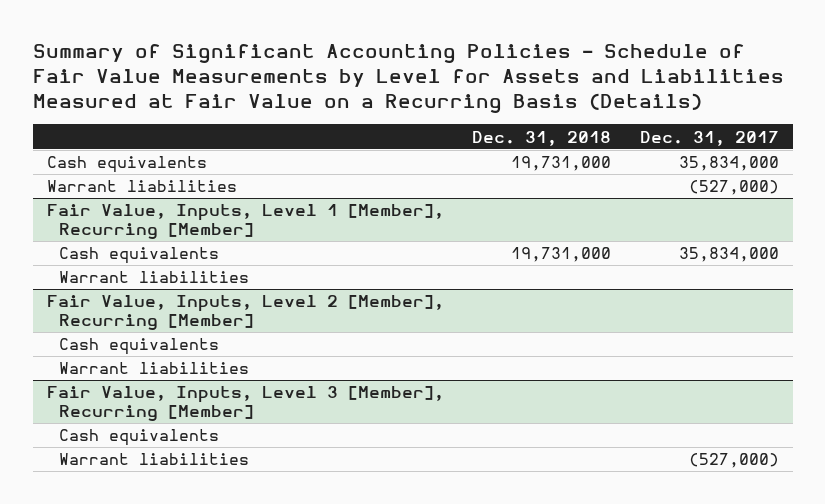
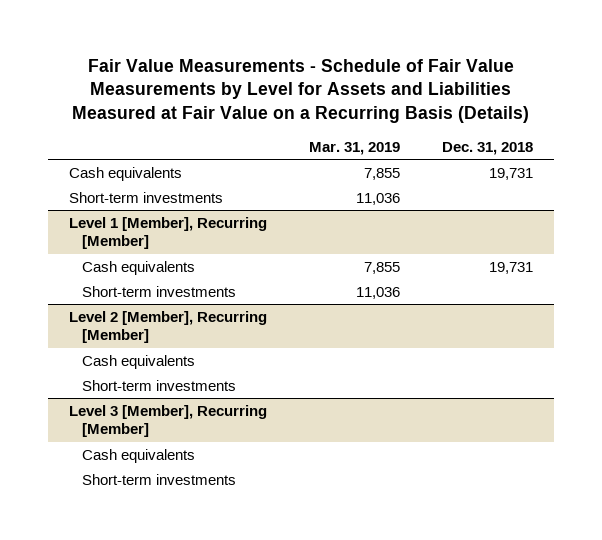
[32,43,784,114] Summary of Significant Accounting Policies - Schedule of Fair Value Measurements by Level for Assets and Liabilities Measured at Fair Value on a Recurring Basis (Details) -> [71,58,529,123] Fair Value Measurements - Schedule of Fair Value Measurements by Level for Assets and Liabilities Measured at Fair Value on a Recurring Basis (Details)
[639,130,779,146] Dec. 31, 2017 -> none
none -> [308,141,400,155] Mar. 31, 2019
[46,180,237,193] Warrant liabilities -> none
[58,271,249,284] Warrant liabilities -> none
[511,156,612,172] 19,731,000 -> [488,167,533,180] 19,731
none -> [68,191,223,203] Short-term investments
[46,204,444,240] Fair Value, Inputs, Level 1 [Member], Recurring [Member] -> [68,216,267,250] Level 1 [Member], Recurring [Member]
[511,247,612,263] 19,731,000 -> [488,261,533,274] 19,731
none -> [81,285,236,297] Short-term investments
[46,295,444,331] Fair Value, Inputs, Level 2 [Member], Recurring [Member] -> [68,310,267,344] Level 2 [Member], Recurring [Member]
[58,362,249,375] Warrant liabilities -> none
none -> [81,379,236,391] Short-term investments
[46,386,444,422] Fair Value, Inputs, Level 3 [Member], Recurring [Member] -> [68,404,267,438] Level 3 [Member], Recurring [Member]
[58,453,249,466] Warrant liabilities -> none
none -> [81,473,236,485] Short-term investments

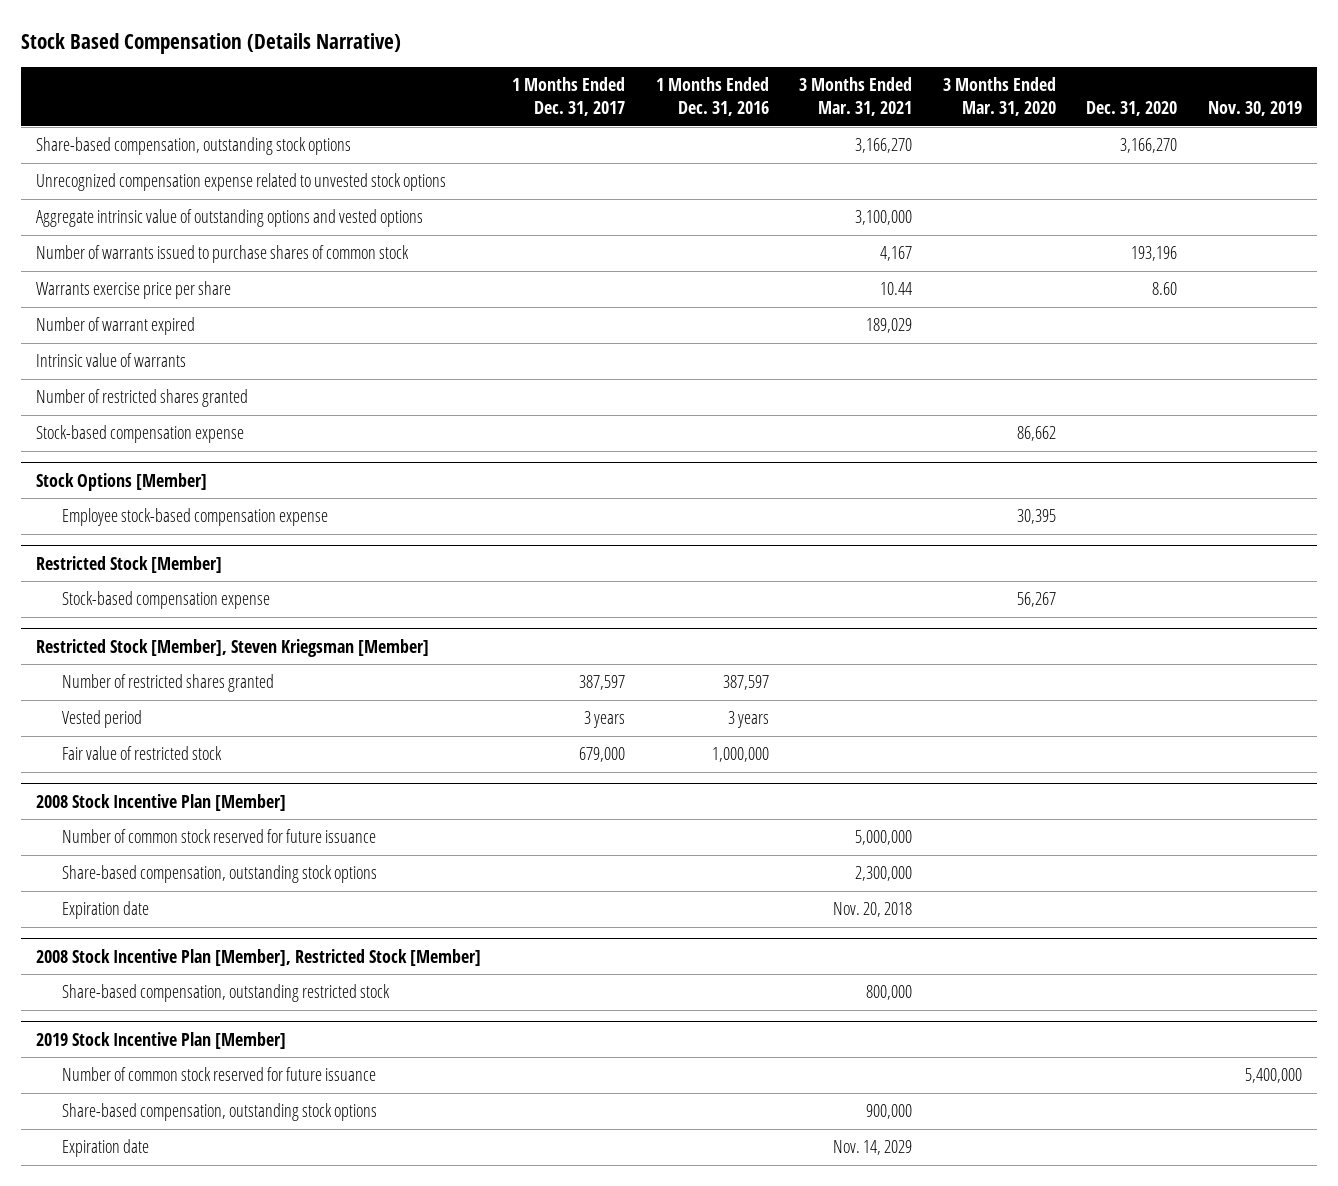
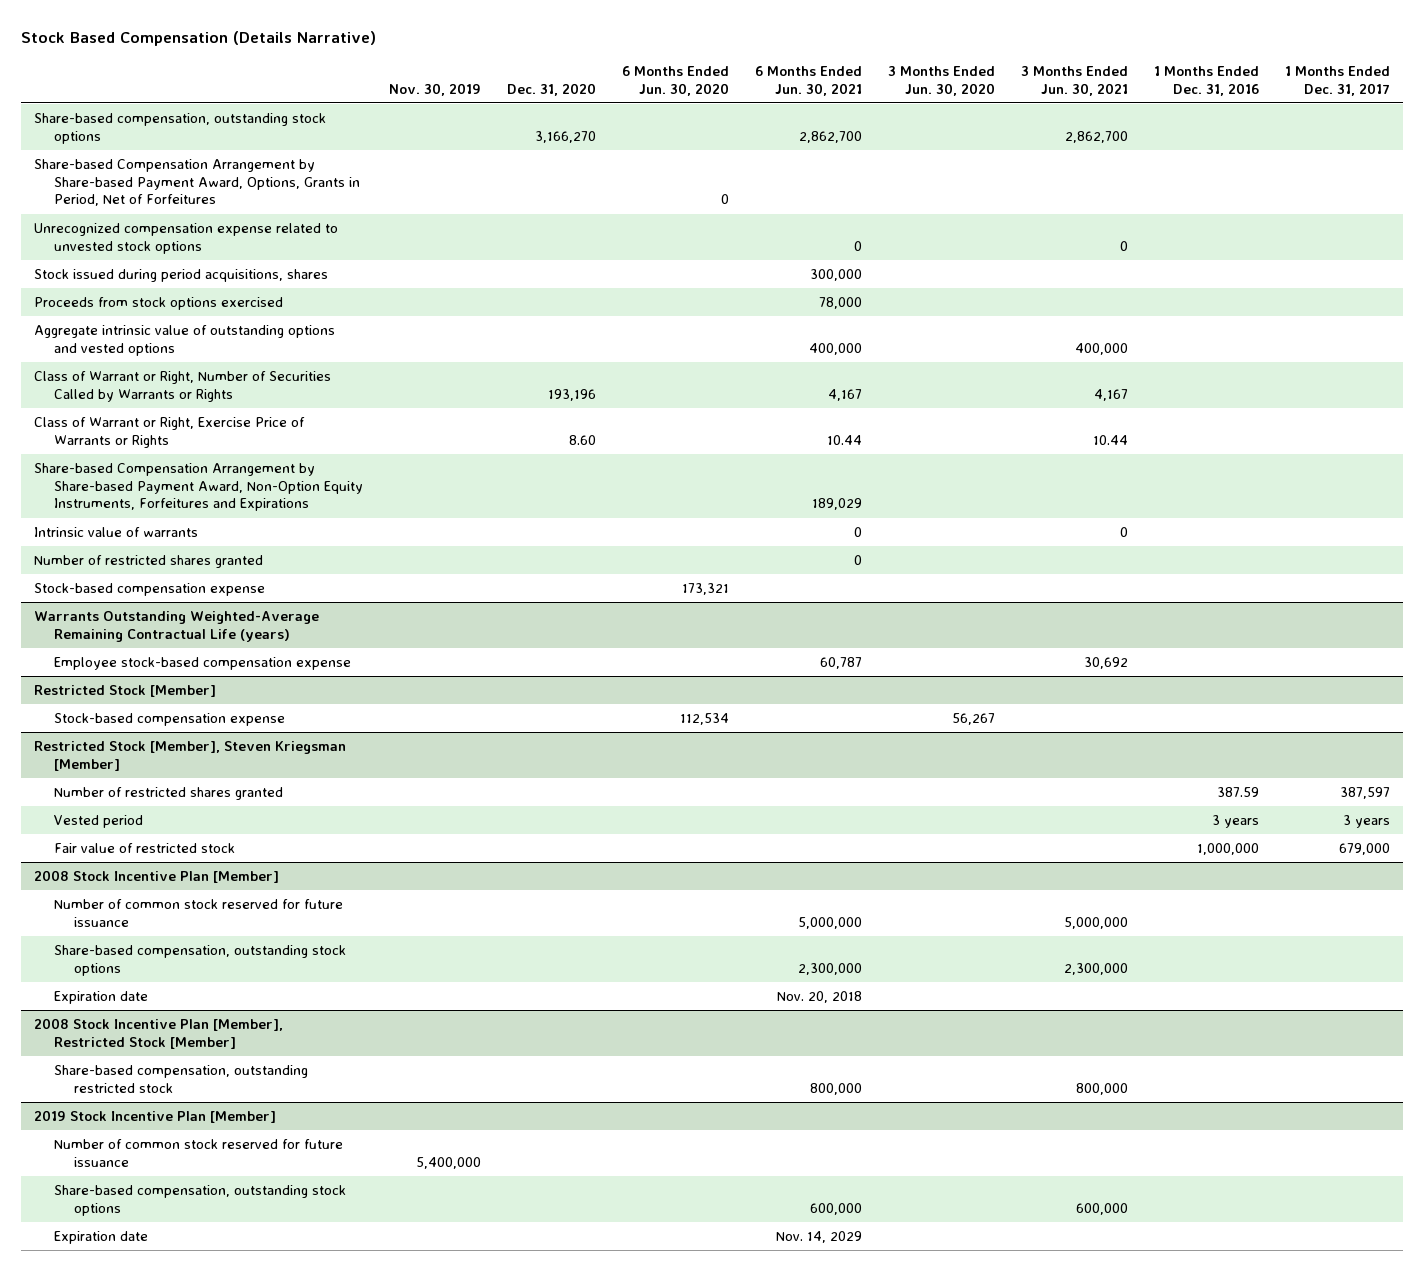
[799,77,913,117] 3 Months Ended Mar. 31, 2021 -> none
[942,77,1056,117] 3 Months Ended Mar. 31, 2020 -> none
none -> [621,65,729,96] 6 Months Ended Jun. 30, 2020
none -> [754,65,862,96] 6 Months Ended Jun. 30, 2021
none -> [887,65,995,96] 3 Months Ended Jun. 30, 2020
none -> [1020,65,1128,96] 3 Months Ended Jun. 30, 2021
none -> [33,158,360,207] Share-based Compensation Arrangement by Share-based Payment Award, Options, Grants in Period, Net of Forfeitures
none -> [33,268,328,282] Stock issued during period acquisitions, shares
none -> [33,296,283,310] Proceeds from stock options exercised
[36,245,410,264] Number of warrants issued to purchase shares of common stock -> [33,370,331,402] Class of Warrant or Right, Number of Securities Called by Warrants or Rights
[36,281,232,300] Warrants exercise price per share -> [33,416,305,448] Class of Warrant or Right, Exercise Price of Warrants or Rights
[36,317,196,336] Number of warrant expired -> [33,462,363,512] Share-based Compensation Arrangement by Share-based Payment Award, Non-Option Equity Instruments, Forfeitures and Expirations
[36,472,208,491] Stock Options [Member] -> [33,610,319,642] Warrants Outstanding Weighted-Average Remaining Contractual Life (years)
[722,675,769,691] 387,597 -> [1216,786,1259,797] 387.59

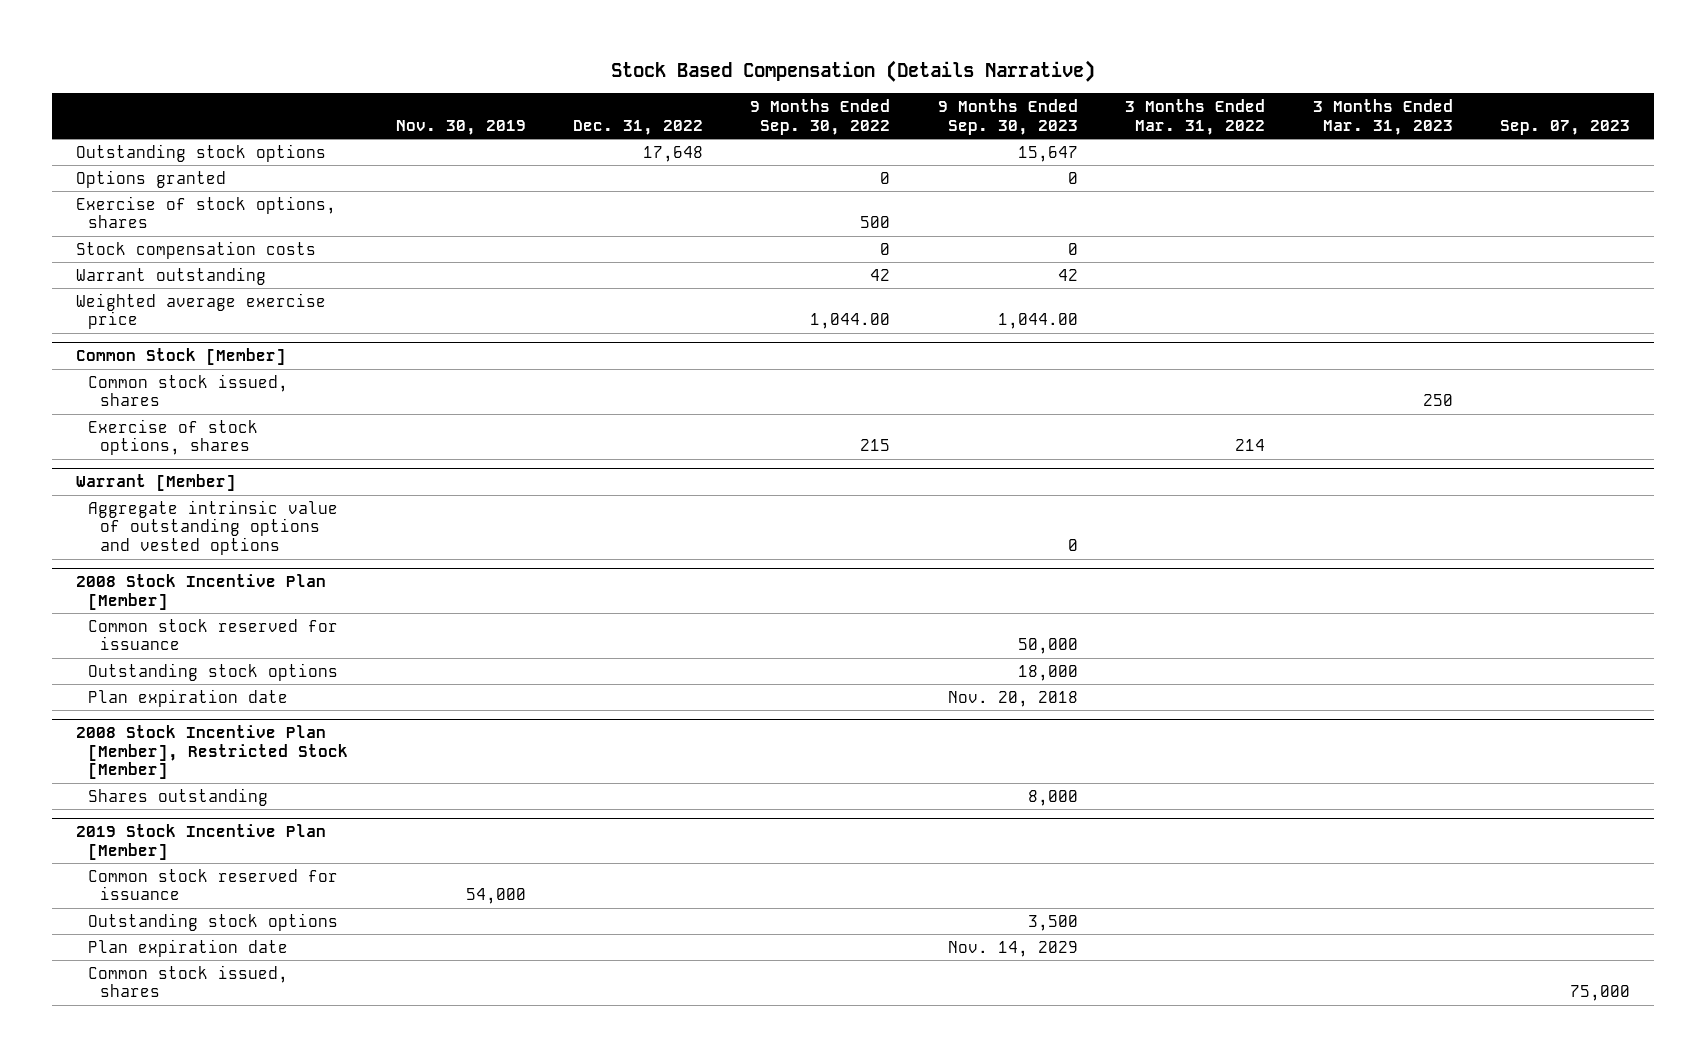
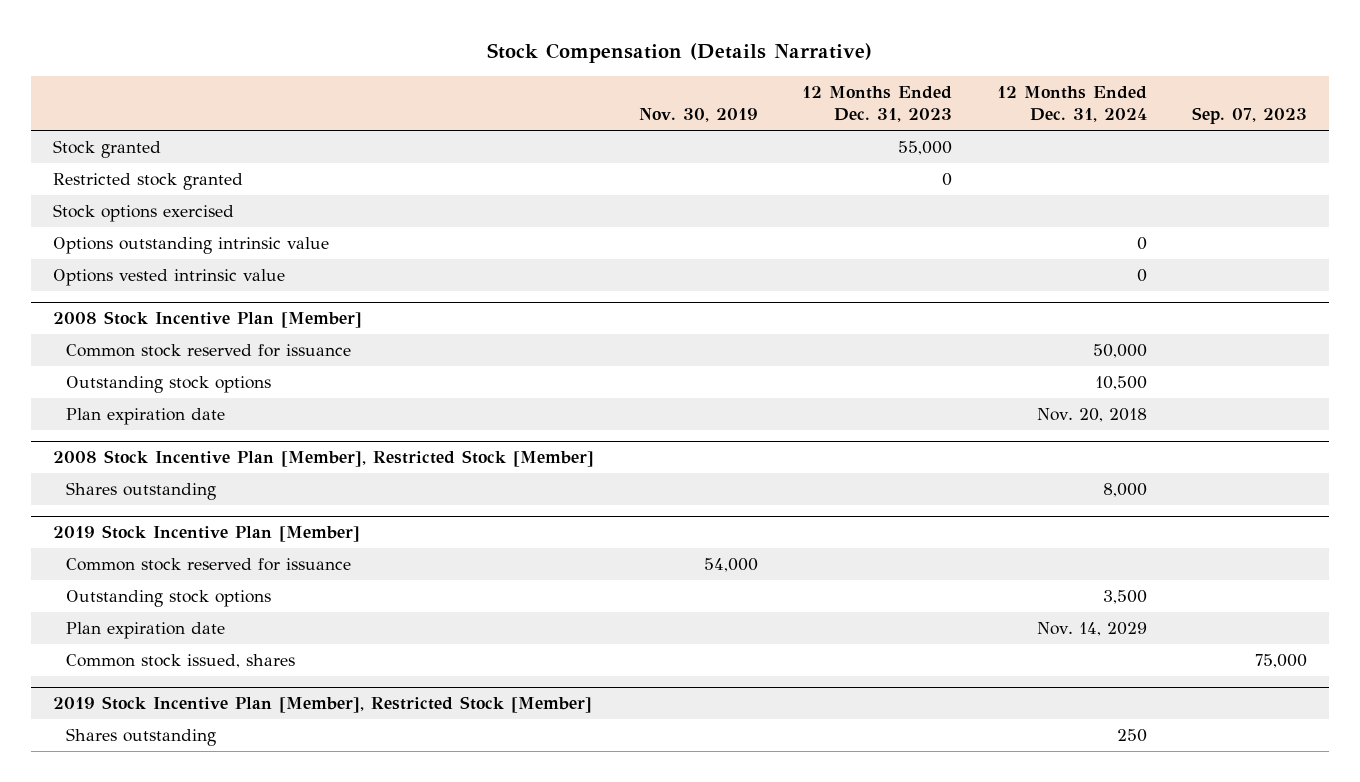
[610,60,1095,83] Stock Based Compensation (Details Narrative) -> [486,43,872,64] Stock Compensation (Details Narrative)
[573,119,704,135] Dec. 31, 2022 -> none
[750,98,891,135] 9 Months Ended Sep. 30, 2022 -> none
[937,98,1078,135] 9 Months Ended Sep. 30, 2023 -> none
[1125,98,1266,135] 3 Months Ended Mar. 31, 2022 -> none
[1312,98,1453,135] 3 Months Ended Mar. 31, 2023 -> none
none -> [802,85,953,123] 12 Months Ended Dec. 31, 2023
none -> [996,85,1147,123] 12 Months Ended Dec. 31, 2024
[76,143,327,162] Outstanding stock options -> none
[76,240,317,259] Stock compensation costs -> none
[76,266,267,285] Warrant outstanding -> none
[76,292,327,330] Weighted average exercise price -> none
[76,348,287,366] Common Stock [Member] -> none
[88,373,289,407] Common stock issued, shares -> none
[88,418,259,456] Exercise of stock options, shares -> none
[76,474,237,492] Warrant [Member] -> none
[88,499,339,555] Aggregate intrinsic value of outstanding options and vested options -> none
[76,169,227,188] Options granted -> [52,140,161,159] Stock granted
none -> [52,173,243,191] Restricted stock granted
[76,195,337,229] Exercise of stock options, shares -> [52,204,234,223] Stock options exercised
none -> [52,237,329,255] Options outstanding intrinsic value
none -> [52,269,285,287] Options vested intrinsic value
none -> [52,696,592,714] 2019 Stock Incentive Plan [Member], Restricted Stock [Member]
none -> [65,728,216,747] Shares outstanding

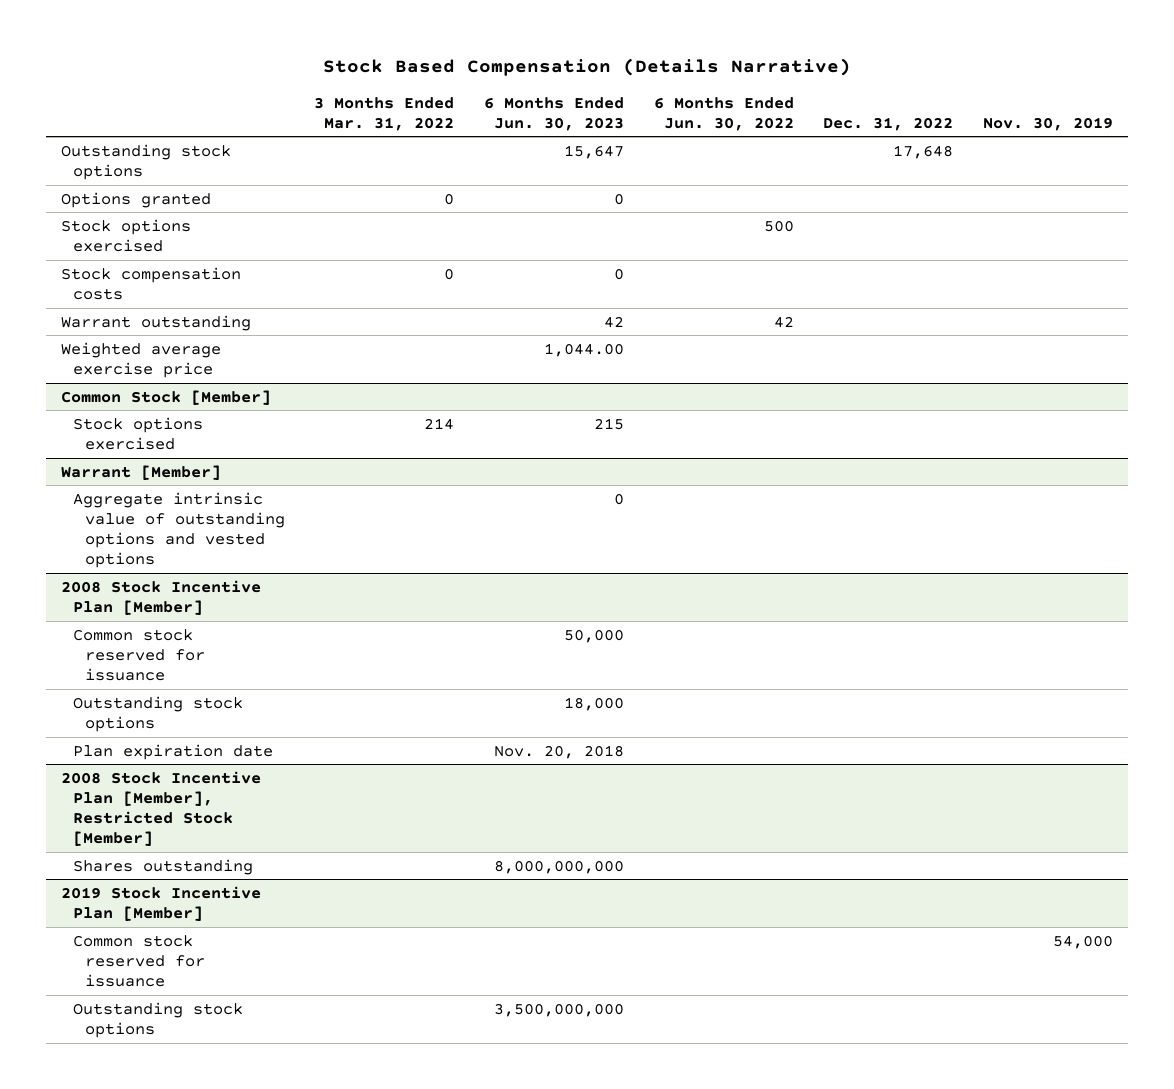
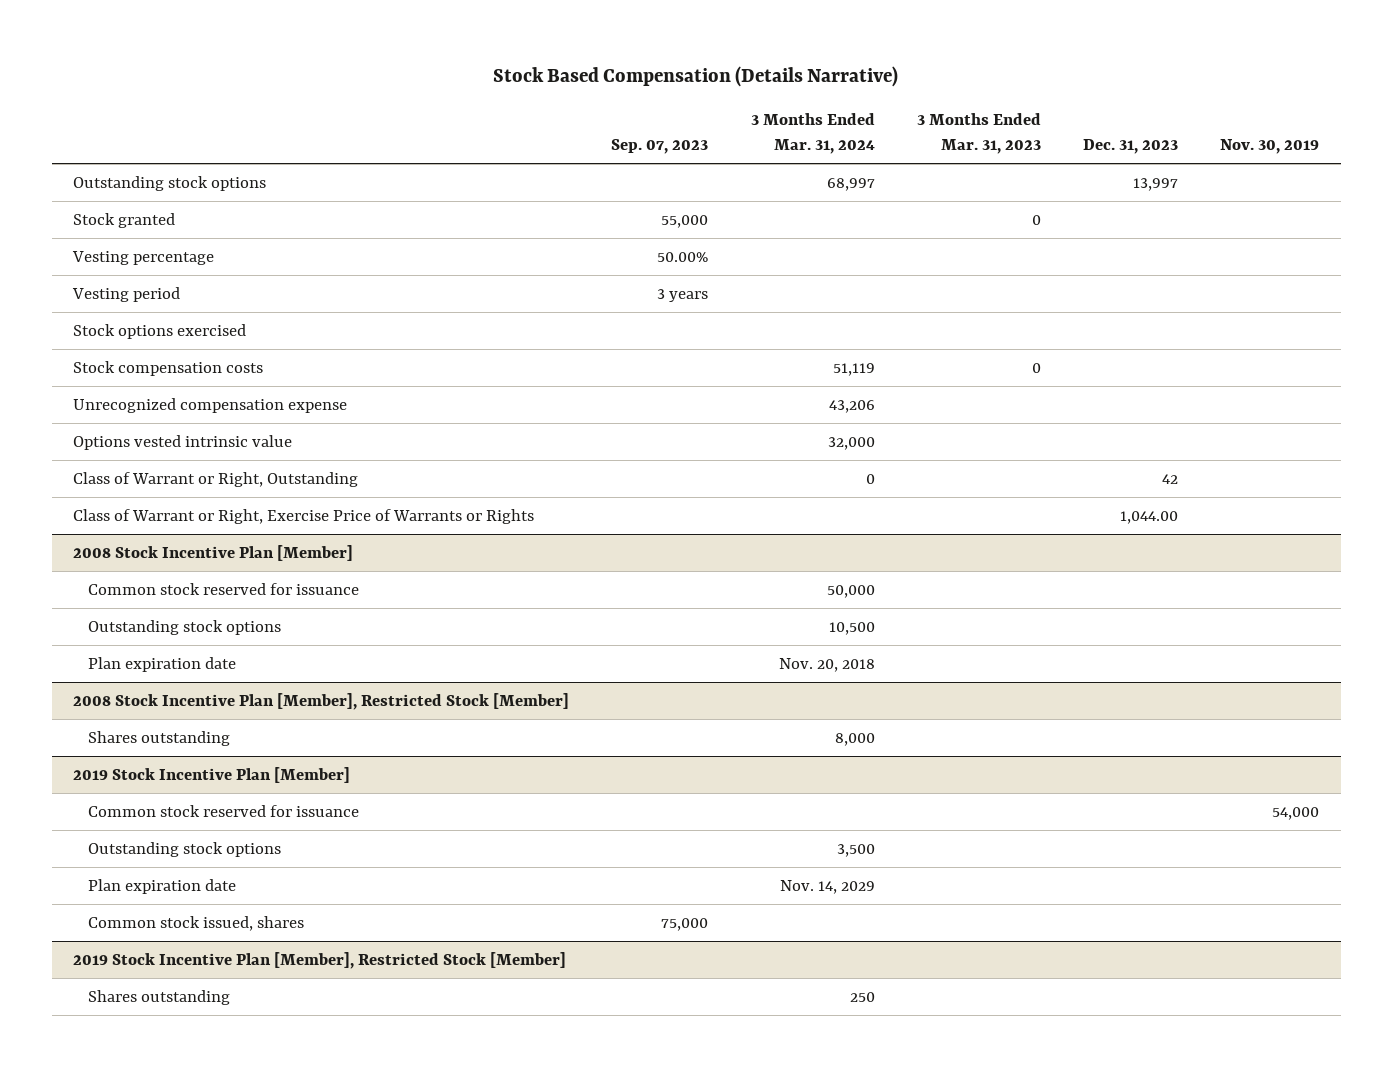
[314,96,455,131] 3 Months Ended Mar. 31, 2022 -> none
[484,96,625,131] 6 Months Ended Jun. 30, 2023 -> none
[653,96,794,131] 6 Months Ended Jun. 30, 2022 -> none
[823,116,954,131] Dec. 31, 2022 -> none
none -> [611,138,709,154] Sep. 07, 2023
none -> [750,113,875,154] 3 Months Ended Mar. 31, 2024
none -> [916,113,1041,154] 3 Months Ended Mar. 31, 2023
none -> [1083,138,1179,154] Dec. 31, 2023
[60,191,211,208] Options granted -> [73,213,176,229] Stock granted
none -> [72,251,215,266] Vesting percentage
none -> [72,287,181,303] Vesting period
[60,389,271,405] Common Stock [Member] -> none
[72,416,203,450] Stock options exercised -> none
[60,464,221,480] Warrant [Member] -> none
[72,491,285,568] Aggregate intrinsic value of outstanding options and vested options -> none
none -> [73,398,348,414] Unrecognized compensation expense
none -> [73,435,293,451] Options vested intrinsic value
[60,314,251,331] Warrant outstanding -> [73,472,359,488] Class of Warrant or Right, Outstanding
[60,341,221,378] Weighted average exercise price -> [73,509,535,525] Class of Warrant or Right, Exercise Price of Warrants or Rights
none -> [87,879,236,895] Plan expiration date
none -> [87,916,304,932] Common stock issued, shares
none -> [73,952,567,970] 2019 Stock Incentive Plan [Member], Restricted Stock [Member]
none -> [87,990,230,1006] Shares outstanding

